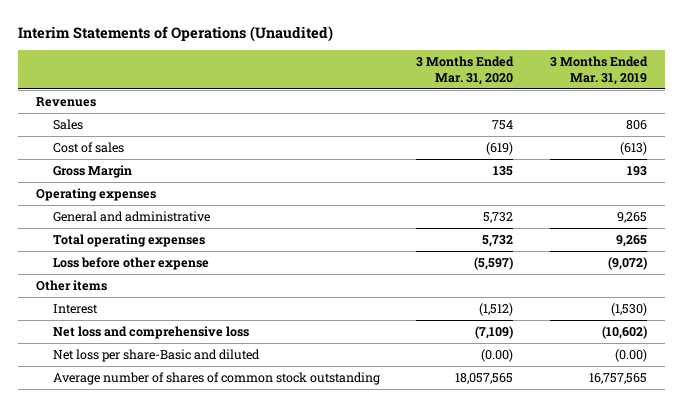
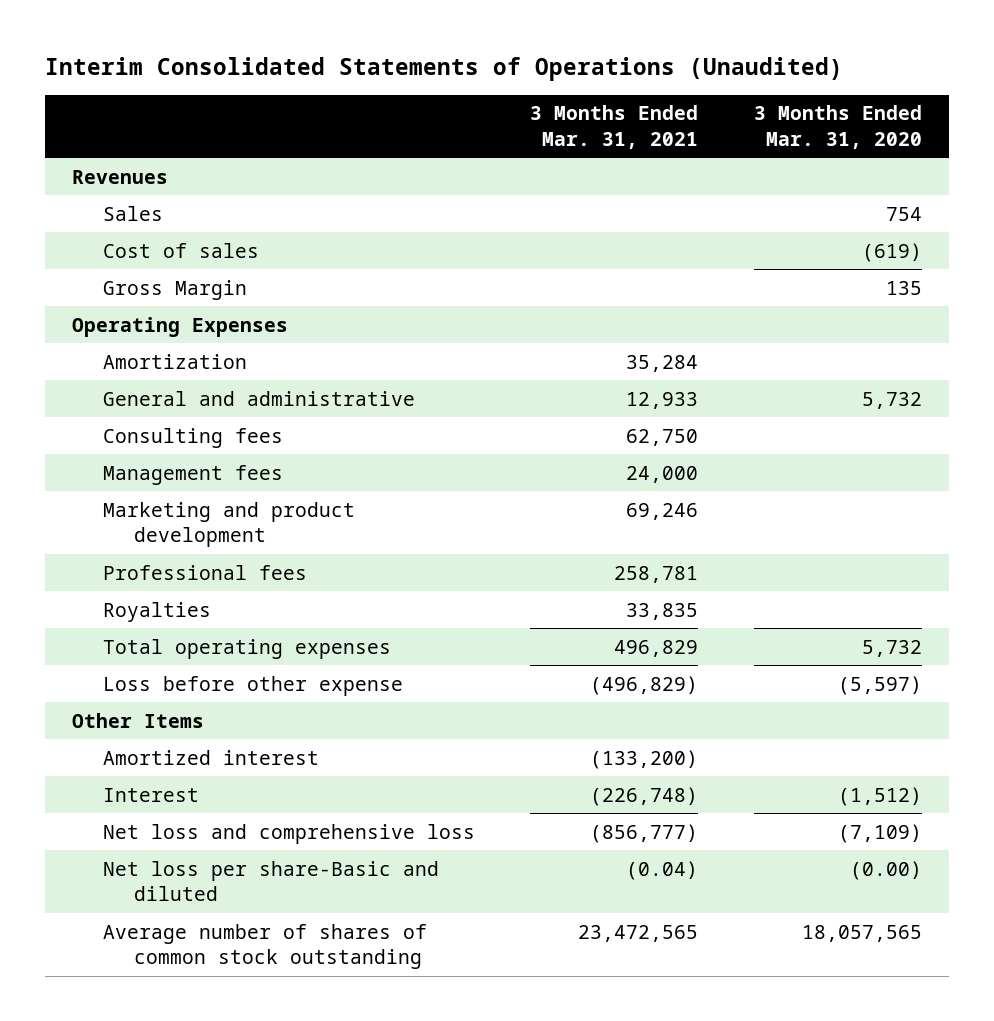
[18,25,334,42] Interim Statements of Operations (Unaudited) -> [44,57,843,82] Interim Consolidated Statements of Operations (Unaudited)
[549,56,648,85] 3 Months Ended Mar. 31, 2019 -> none
none -> [530,105,699,149] 3 Months Ended Mar. 31, 2021
[36,187,157,201] Operating expenses -> [72,316,289,337] Operating Expenses
none -> [103,353,248,369] Amortization
none -> [103,427,284,448] Consulting fees
none -> [103,464,284,485] Management fees
none -> [103,501,356,548] Marketing and product development
none -> [103,564,308,580] Professional fees
none -> [103,601,212,622] Royalties
[36,279,108,291] Other items -> [72,712,205,728] Other Items
none -> [103,749,320,765] Amortized interest

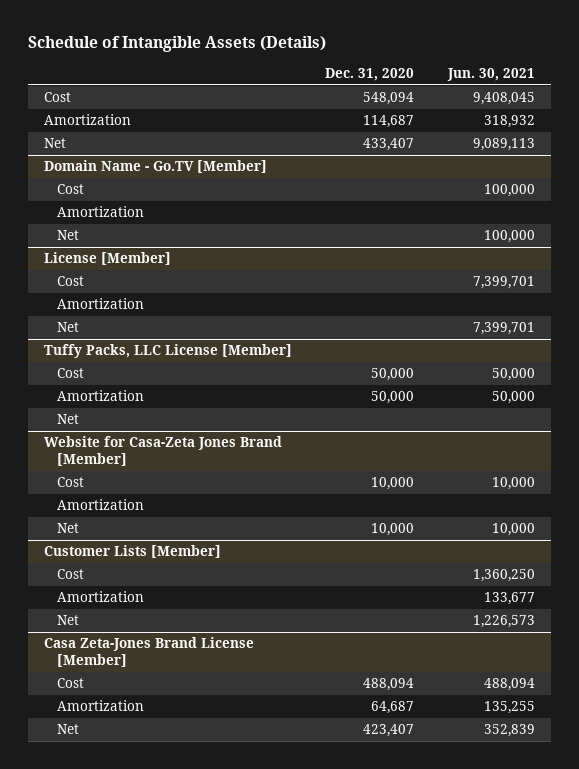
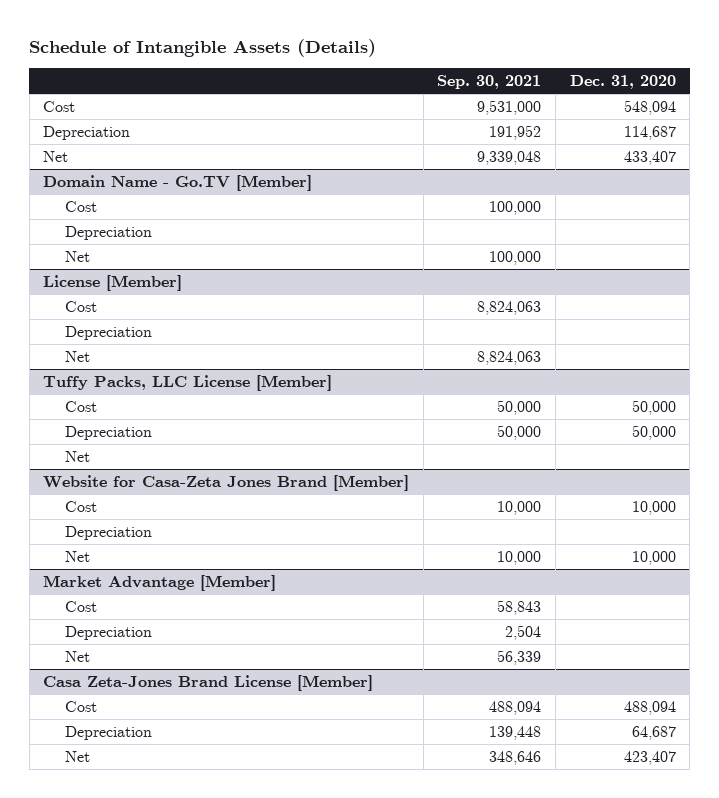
[446,67,535,81] Jun. 30, 2021 -> none
none -> [437,75,542,90] Sep. 30, 2021
[44,114,132,126] Amortization -> [43,125,131,140] Depreciation
[57,206,145,218] Amortization -> [64,225,152,240] Depreciation
[57,298,145,310] Amortization -> [64,325,152,340] Depreciation
[57,390,145,402] Amortization -> [64,425,152,440] Depreciation
[57,499,145,511] Amortization -> [64,525,152,540] Depreciation
[44,545,222,559] Customer Lists [Member] -> none
[57,569,85,580] Cost -> none
[57,591,145,603] Amortization -> none
[57,615,80,626] Net -> none
none -> [43,574,277,591] Market Advantage [Member]
none -> [64,600,97,612] Cost
none -> [64,625,152,640] Depreciation
none -> [64,650,90,662] Net
[57,700,145,712] Amortization -> [64,725,152,740] Depreciation

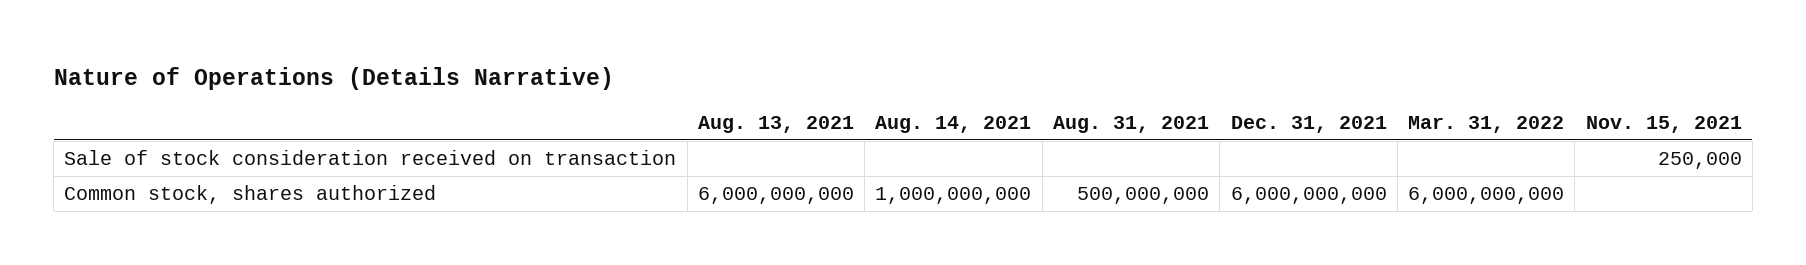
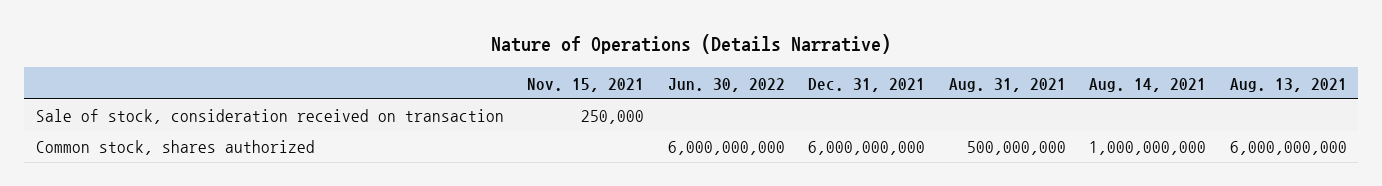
[1408,115,1565,133] Mar. 31, 2022 -> none
none -> [667,77,785,92] Jun. 30, 2022
[64,150,677,166] Sale of stock consideration received on transaction -> [35,109,504,125] Sale of stock, consideration received on transaction

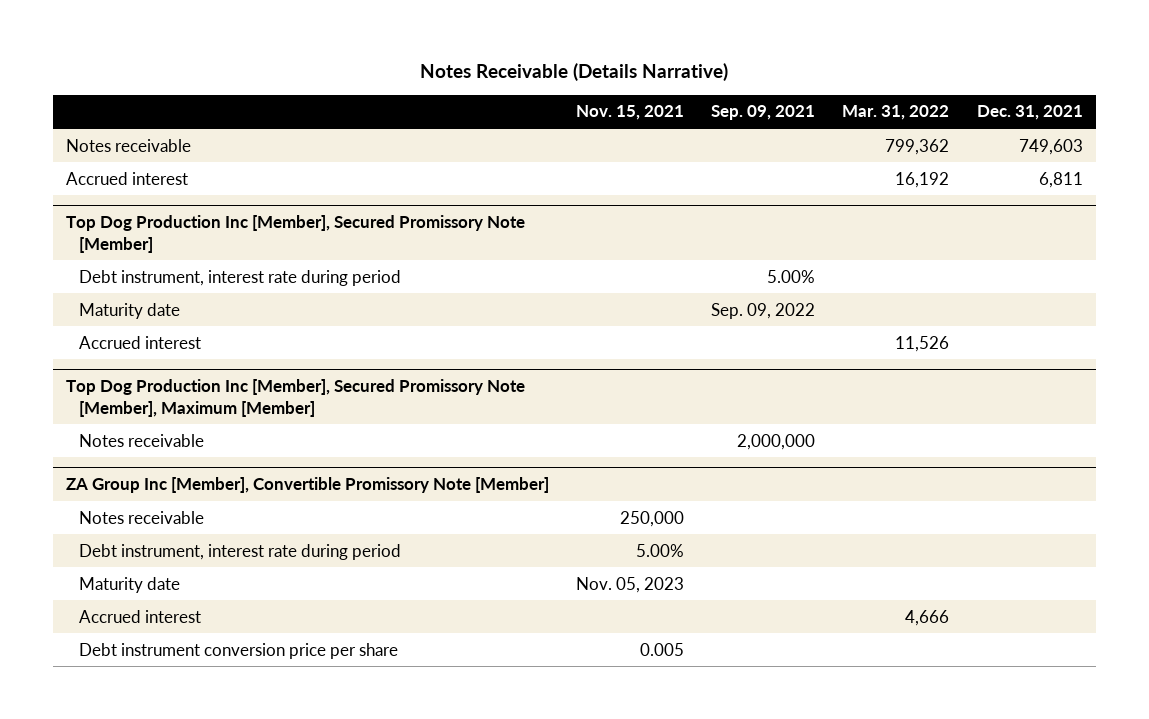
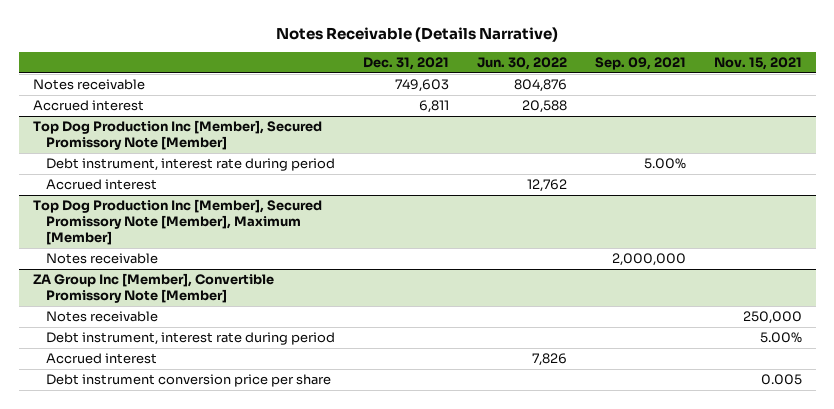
[842,105,950,121] Mar. 31, 2022 -> none
none -> [476,56,567,70] Jun. 30, 2022
[78,302,180,319] Maturity date -> none
[78,576,180,593] Maturity date -> none

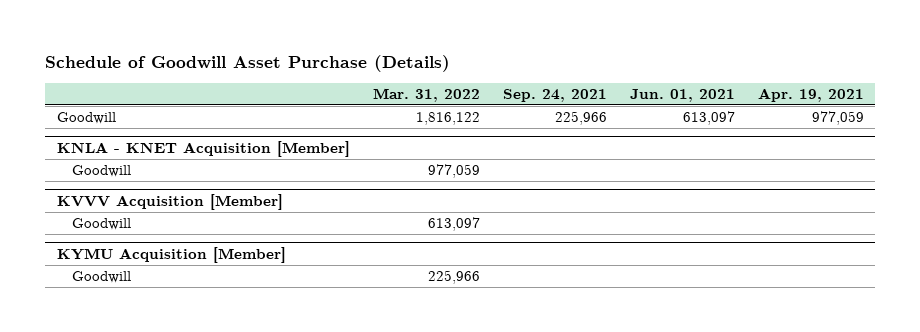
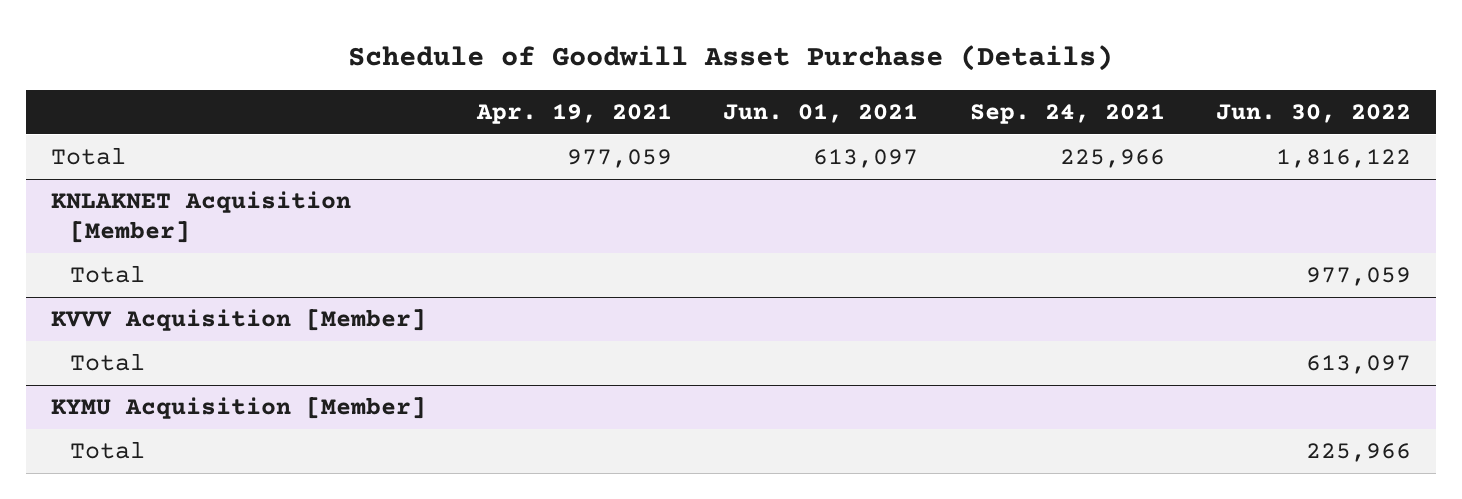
[372,87,480,102] Mar. 31, 2022 -> none
none -> [1215,103,1411,123] Jun. 30, 2022
[56,112,116,125] Goodwill -> [51,147,127,166] Total
[56,140,350,157] KNLA - KNET Acquisition [Member] -> [51,191,352,243] KNLAKNET Acquisition [Member]
[72,165,132,178] Goodwill -> [69,265,145,284] Total
[72,218,132,231] Goodwill -> [69,353,145,372] Total
[72,271,132,284] Goodwill -> [69,441,145,460] Total

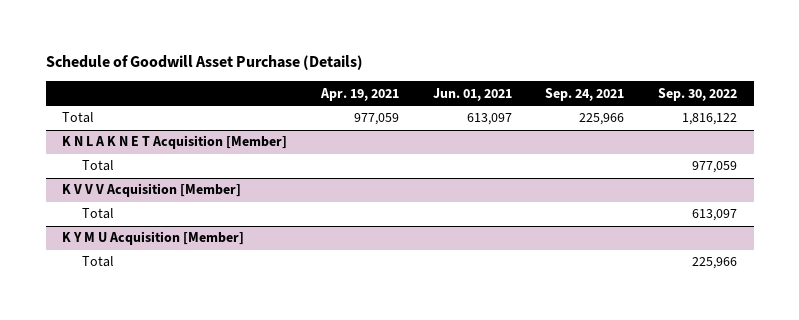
[1215,103,1411,123] Jun. 30, 2022 -> none
none -> [657,87,737,101] Sep. 30, 2022
[51,191,352,243] KNLAKNET Acquisition [Member] -> [62,135,288,150] K N L A K N E T Acquisition [Member]
[51,309,427,332] KVVV Acquisition [Member] -> [62,183,242,198] K V V V Acquisition [Member]
[51,397,427,420] KYMU Acquisition [Member] -> [62,231,245,246] K Y M U Acquisition [Member]

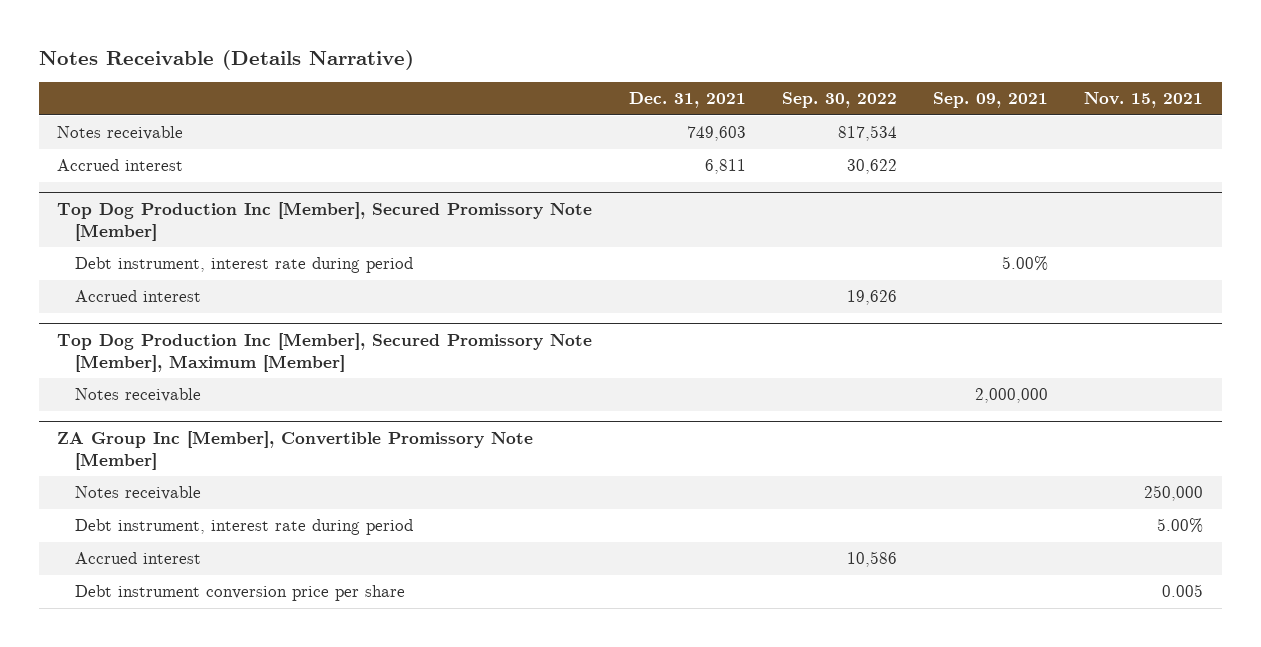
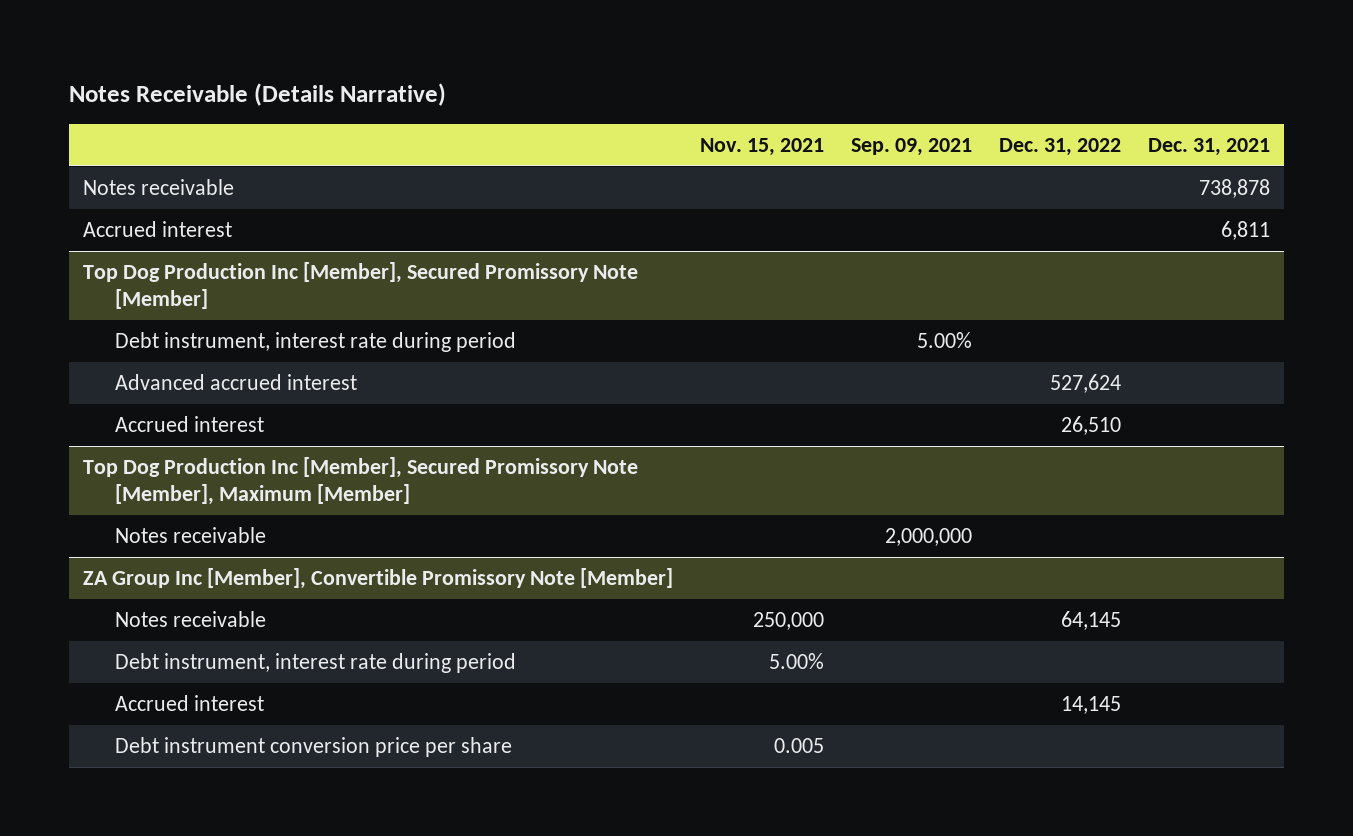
[781,92,897,109] Sep. 30, 2022 -> none
none -> [999,137,1122,156] Dec. 31, 2022
[686,126,746,142] 749,603 -> [1199,178,1271,198] 738,878
none -> [115,373,358,390] Advanced accrued interest

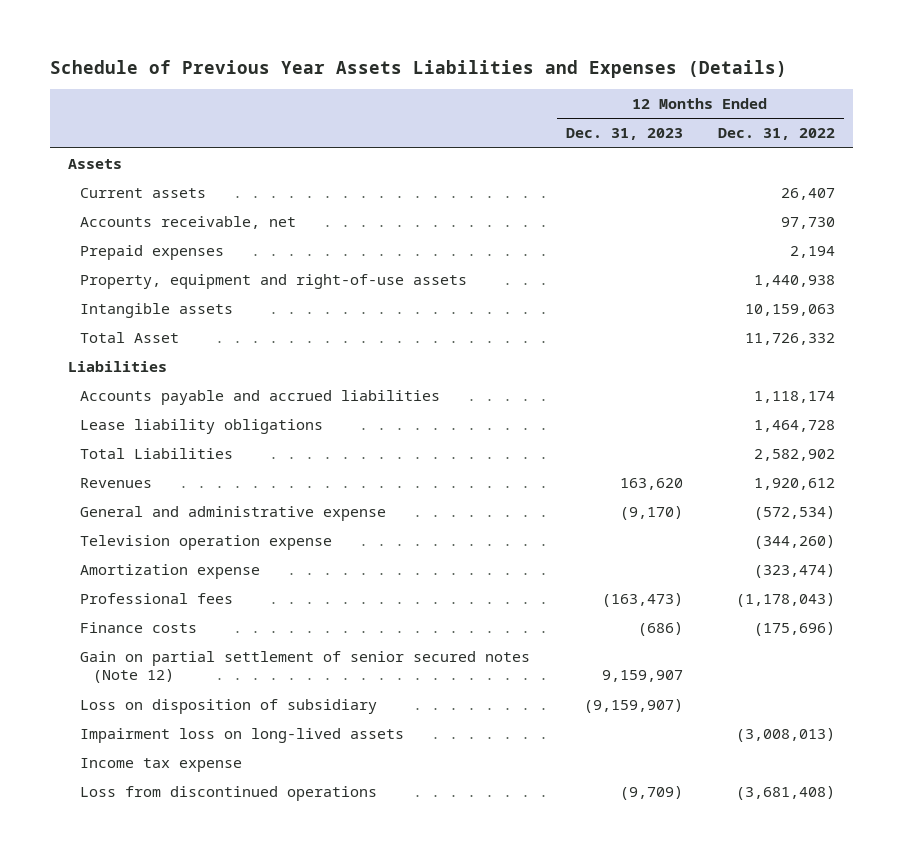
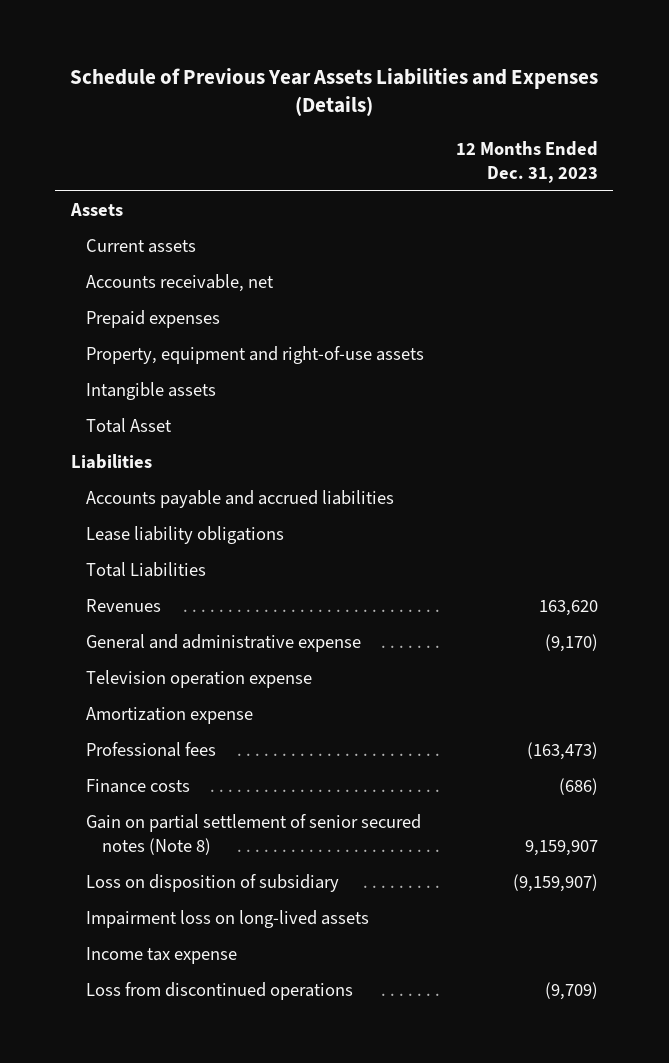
[718,128,836,141] Dec. 31, 2022 -> none
[80,651,531,684] Gain on partial settlement of senior secured notes (Note 12) -> [86,814,422,856] Gain on partial settlement of senior secured notes (Note 8)

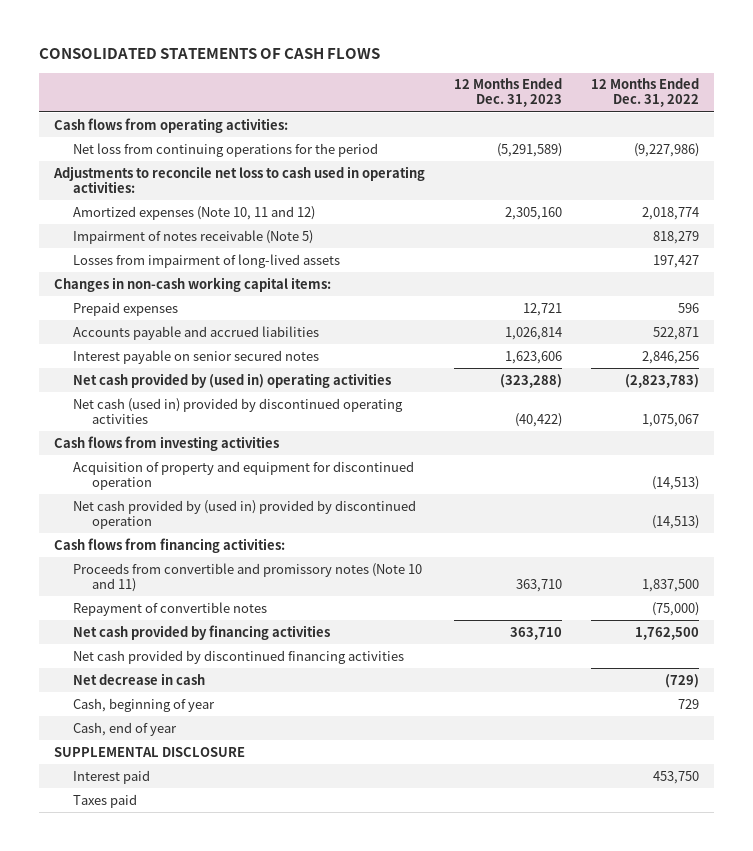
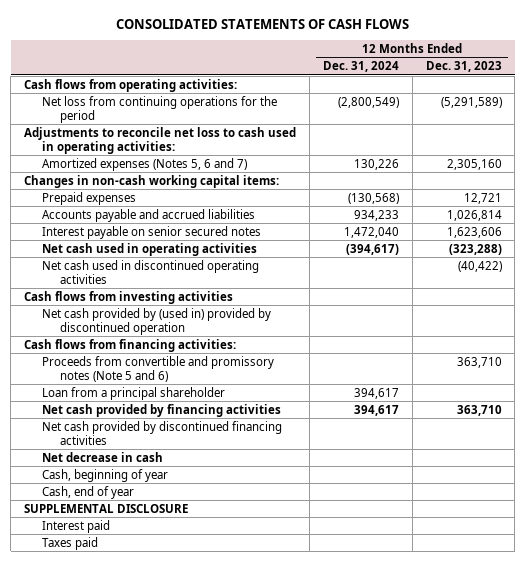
[591,78,700,108] 12 Months Ended Dec. 31, 2022 -> none
none -> [322,61,399,73] Dec. 31, 2024
[72,229,313,244] Impairment of notes receivable (Note 5) -> none
[72,253,340,268] Losses from impairment of long-lived assets -> none
[72,205,315,220] Amortized expenses (Note 10, 11 and 12) -> [42,157,248,171] Amortized expenses (Notes 5, 6 and 7)
[72,372,391,388] Net cash provided by (used in) operating activities -> [42,242,258,256] Net cash used in operating activities
[72,397,403,424] Net cash (used in) provided by discontinued operating activities -> [42,259,260,284] Net cash used in discontinued operating activities
[72,460,414,490] Acquisition of property and equipment for discontinued operation -> none
[72,601,267,616] Repayment of convertible notes -> none
[72,562,422,592] Proceeds from convertible and promissory notes (Note 10 and 11) -> [42,355,275,382] Proceeds from convertible and promissory notes (Note 5 and 6)
none -> [42,386,226,400] Loan from a principal shareholder

